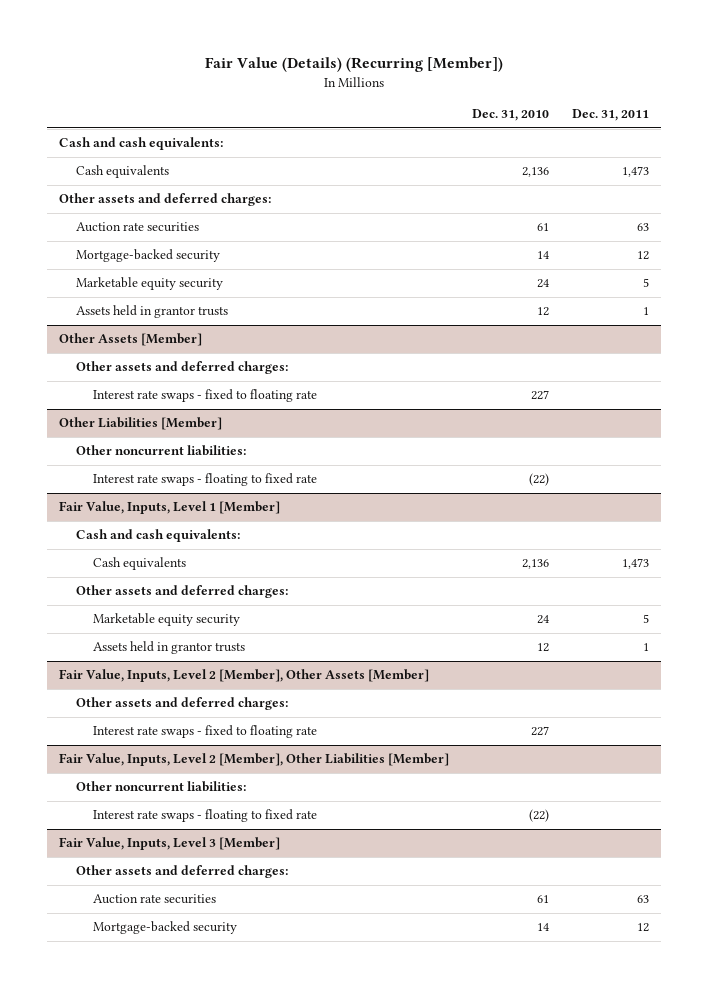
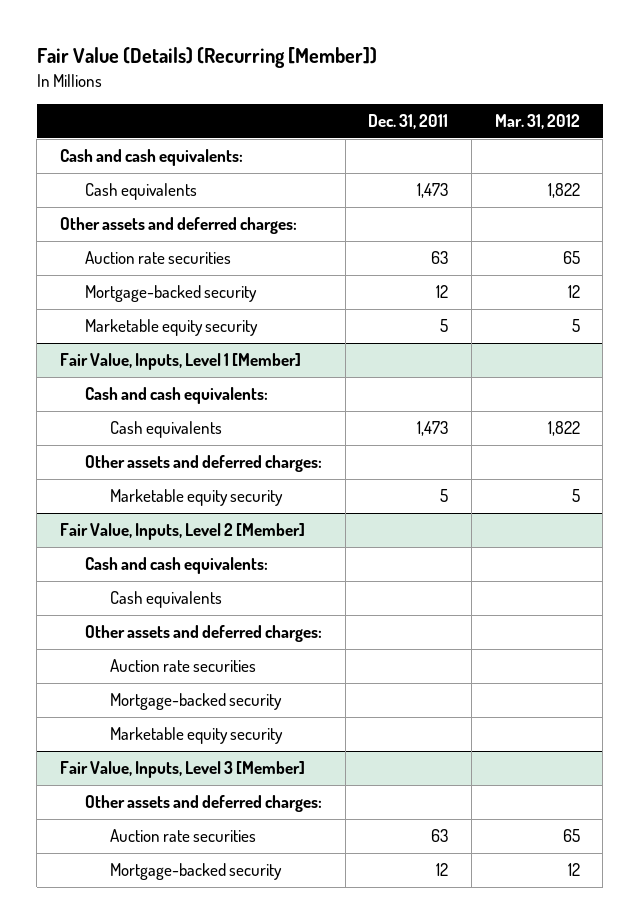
[472,109,550,122] Dec. 31, 2010 -> none
none -> [494,114,580,130] Mar. 31, 2012
[76,305,229,319] Assets held in grantor trusts -> none
[58,333,202,347] Other Assets [Member] -> none
[76,361,289,375] Other assets and deferred charges: -> none
[93,389,318,403] Interest rate swaps - fixed to floating rate -> none
[58,417,222,431] Other Liabilities [Member] -> none
[76,445,247,457] Other noncurrent liabilities: -> none
[93,473,318,487] Interest rate swaps - floating to fixed rate -> none
[93,641,246,655] Assets held in grantor trusts -> none
[58,669,429,683] Fair Value, Inputs, Level 2 [Member], Other Assets [Member] -> [59,523,305,541] Fair Value, Inputs, Level 2 [Member]
none -> [85,557,269,575] Cash and cash equivalents:
none -> [110,591,223,609] Cash equivalents
[93,725,318,739] Interest rate swaps - fixed to floating rate -> none
[58,753,449,767] Fair Value, Inputs, Level 2 [Member], Other Liabilities [Member] -> none
[76,781,247,793] Other noncurrent liabilities: -> none
[93,809,318,823] Interest rate swaps - floating to fixed rate -> none
none -> [110,659,257,673] Auction rate securities
none -> [110,693,283,711] Mortgage-backed security
none -> [110,727,284,745] Marketable equity security

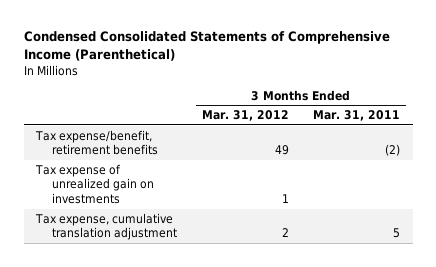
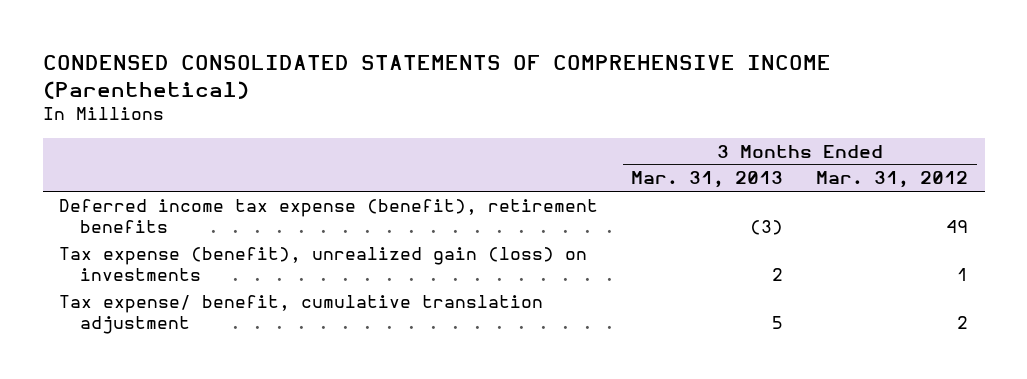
[23,31,390,62] Condensed Consolidated Statements of Comprehensive Income (Parenthetical) -> [42,54,831,99] CONDENSED CONSOLIDATED STATEMENTS OF COMPREHENSIVE INCOME (Parenthetical)
[313,110,401,122] Mar. 31, 2011 -> none
none -> [631,171,784,189] Mar. 31, 2013
[34,129,159,156] Tax expense/benefit, retirement benefits -> [59,198,599,233] Deferred income tax expense (benefit), retirement benefits
[34,163,155,205] Tax expense of unrealized gain on investments -> [59,246,588,281] Tax expense (benefit), unrealized gain (loss) on investments
[34,212,178,241] Tax expense, cumulative translation adjustment -> [59,294,544,334] Tax expense/ benefit, cumulative translation adjustment

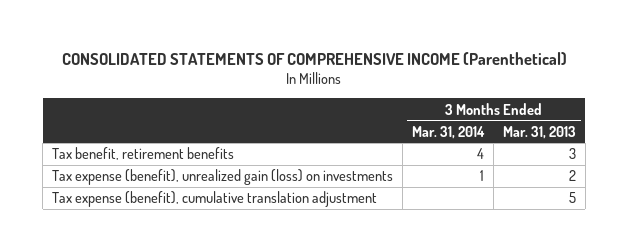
[42,54,831,99] CONDENSED CONSOLIDATED STATEMENTS OF COMPREHENSIVE INCOME (Parenthetical) -> [62,51,568,65] CONSOLIDATED STATEMENTS OF COMPREHENSIVE INCOME (Parenthetical)
[816,171,969,189] Mar. 31, 2012 -> none
none -> [412,125,486,139] Mar. 31, 2014
[59,198,599,233] Deferred income tax expense (benefit), retirement benefits -> [52,147,235,161] Tax benefit, retirement benefits
[750,219,784,235] (3) -> [568,148,576,160] 3
[59,294,544,334] Tax expense/ benefit, cumulative translation adjustment -> [52,191,378,208] Tax expense (benefit), cumulative translation adjustment

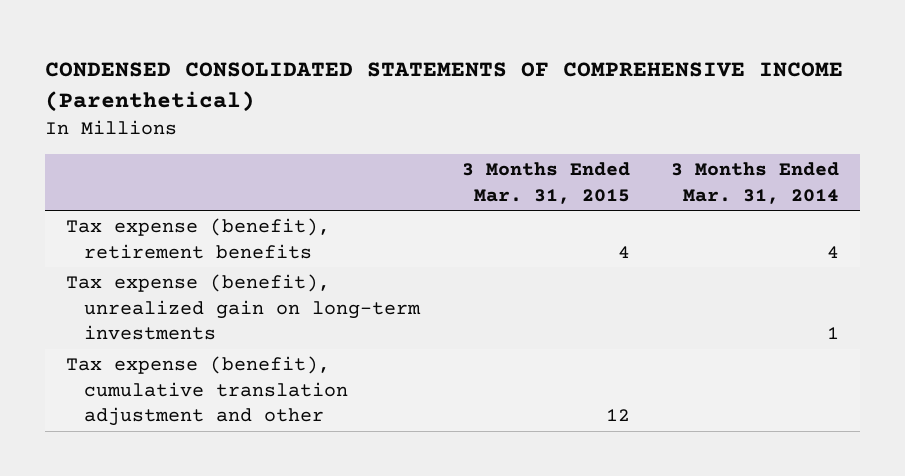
[62,51,568,65] CONSOLIDATED STATEMENTS OF COMPREHENSIVE INCOME (Parenthetical) -> [45,62,844,113] CONDENSED CONSOLIDATED STATEMENTS OF COMPREHENSIVE INCOME (Parenthetical)
[502,125,576,139] Mar. 31, 2013 -> none
none -> [461,162,630,204] 3 Months Ended Mar. 31, 2015
[52,147,235,161] Tax benefit, retirement benefits -> [65,218,330,259] Tax expense (benefit), retirement benefits
[52,169,394,186] Tax expense (benefit), unrealized gain (loss) on investments -> [65,274,422,341] Tax expense (benefit), unrealized gain on long-term investments
[52,191,378,208] Tax expense (benefit), cumulative translation adjustment -> [65,356,349,427] Tax expense (benefit), cumulative translation adjustment and other

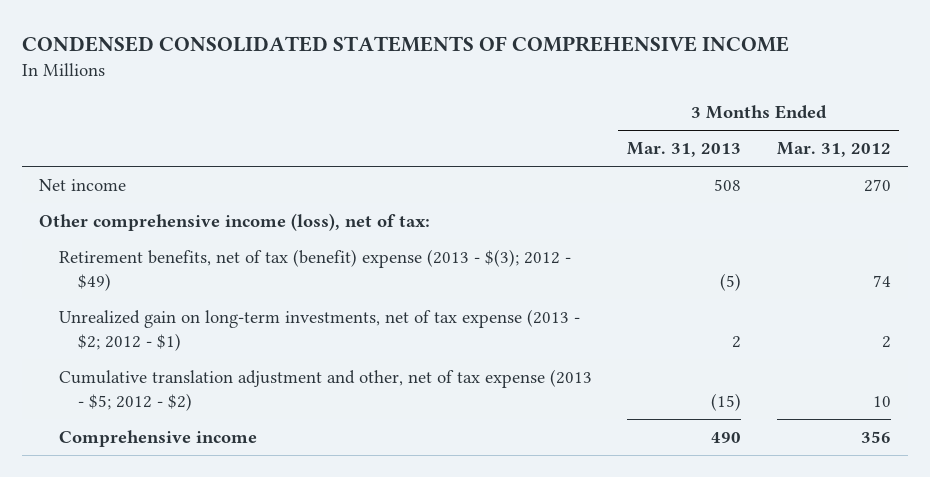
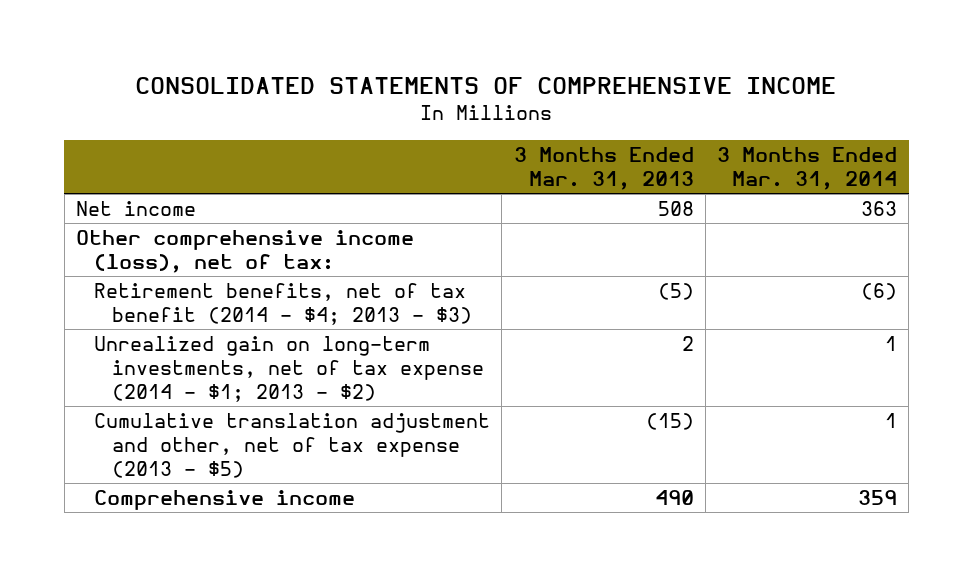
[21,35,789,52] CONDENSED CONSOLIDATED STATEMENTS OF COMPREHENSIVE INCOME -> [135,77,837,95] CONSOLIDATED STATEMENTS OF COMPREHENSIVE INCOME
[776,142,891,158] Mar. 31, 2012 -> none
none -> [716,146,897,190] 3 Months Ended Mar. 31, 2014
[58,248,571,291] Retirement benefits, net of tax (benefit) expense (2013 - $(3); 2012 - $49) -> [94,282,473,326] Retirement benefits, net of tax benefit (2014 - $4; 2013 - $3)
[58,308,580,351] Unrealized gain on long-term investments, net of tax expense (2013 - $2; 2012 - $1) -> [94,335,485,403] Unrealized gain on long-term investments, net of tax expense (2014 - $1; 2013 - $2)
[58,368,592,411] Cumulative translation adjustment and other, net of tax expense (2013 - $5; 2012 - $2) -> [94,412,491,479] Cumulative translation adjustment and other, net of tax expense (2013 - $5)

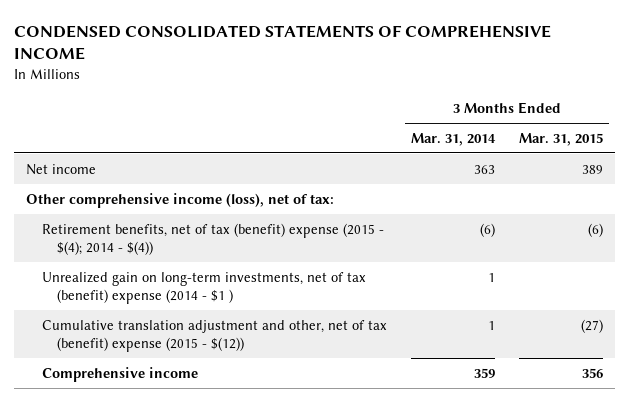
[135,77,837,95] CONSOLIDATED STATEMENTS OF COMPREHENSIVE INCOME -> [14,24,552,61] CONDENSED CONSOLIDATED STATEMENTS OF COMPREHENSIVE INCOME
[513,146,694,190] 3 Months Ended Mar. 31, 2013 -> none
none -> [519,132,604,146] Mar. 31, 2015
[94,282,473,326] Retirement benefits, net of tax benefit (2014 - $4; 2013 - $3) -> [41,222,384,255] Retirement benefits, net of tax (benefit) expense (2015 - $(4); 2014 - $(4))
[94,335,485,403] Unrealized gain on long-term investments, net of tax expense (2014 - $1; 2013 - $2) -> [41,271,366,304] Unrealized gain on long-term investments, net of tax (benefit) expense (2014 - $1 )
[94,412,491,479] Cumulative translation adjustment and other, net of tax expense (2013 - $5) -> [41,319,387,352] Cumulative translation adjustment and other, net of tax (benefit) expense (2015 - $(12))

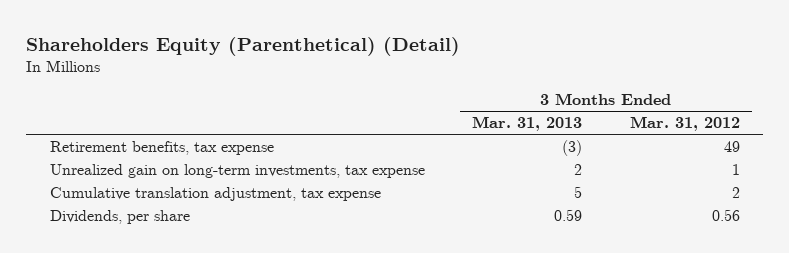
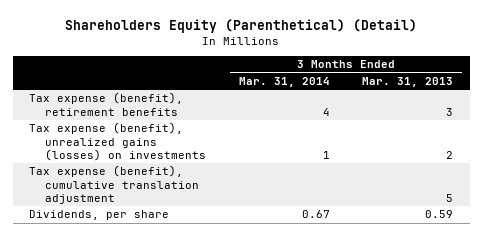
[629,116,740,132] Mar. 31, 2012 -> none
none -> [238,76,330,87] Mar. 31, 2014
[49,141,274,156] Retirement benefits, tax expense -> [29,92,184,116] Tax expense (benefit), retirement benefits
[562,140,583,157] (3) -> [446,107,454,116] 3
[49,164,425,179] Unrealized gain on long-term investments, tax expense -> [29,122,206,161] Tax expense (benefit), unrealized gains (losses) on investments
[49,187,381,202] Cumulative translation adjustment, tax expense -> [29,165,199,204] Tax expense (benefit), cumulative translation adjustment

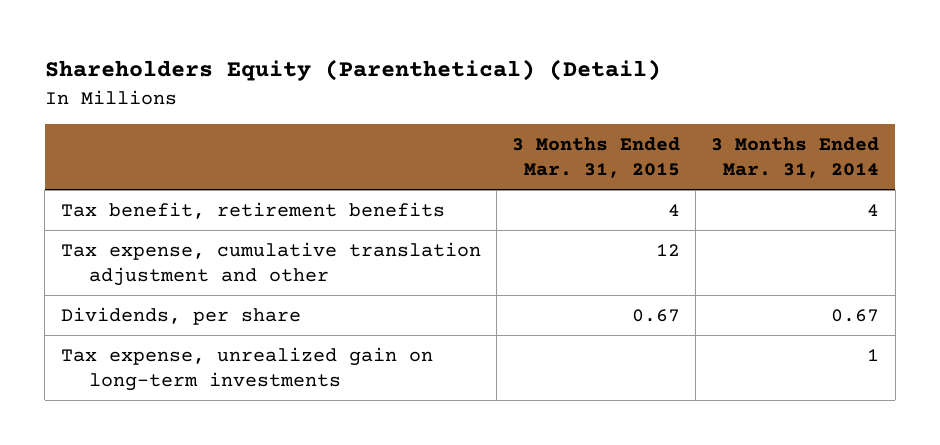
[362,76,454,87] Mar. 31, 2013 -> none
none -> [512,136,681,178] 3 Months Ended Mar. 31, 2015
[29,122,206,161] Tax expense (benefit), unrealized gains (losses) on investments -> none
[29,92,184,116] Tax expense (benefit), retirement benefits -> [60,201,445,219] Tax benefit, retirement benefits
[29,165,199,204] Tax expense (benefit), cumulative translation adjustment -> [60,241,481,287] Tax expense, cumulative translation adjustment and other
none -> [60,346,433,392] Tax expense, unrealized gain on long-term investments

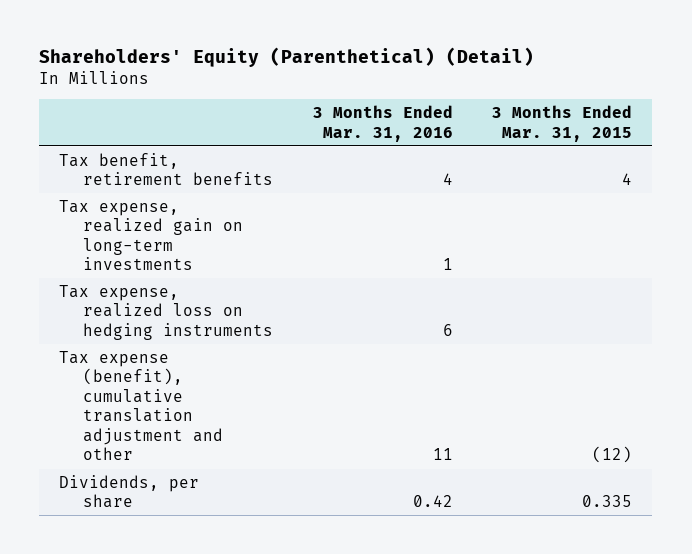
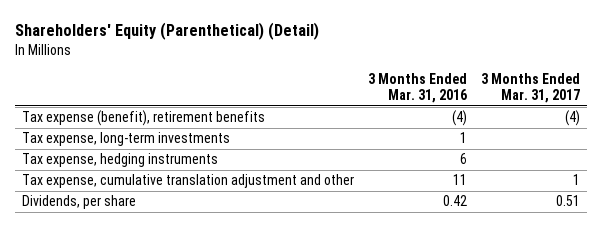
[492,105,633,142] 3 Months Ended Mar. 31, 2015 -> none
none -> [480,73,580,104] 3 Months Ended Mar. 31, 2017
[59,152,273,186] Tax benefit, retirement benefits -> [22,110,266,127] Tax expense (benefit), retirement benefits
[442,173,453,186] 4 -> [451,110,467,127] (4)
[59,199,243,271] Tax expense, realized gain on long-term investments -> [22,132,231,147] Tax expense, long-term investments
[59,284,273,340] Tax expense, realized loss on hedging instruments -> [22,153,219,168] Tax expense, hedging instruments
[59,350,223,461] Tax expense (benefit), cumulative translation adjustment and other -> [22,174,355,189] Tax expense, cumulative translation adjustment and other

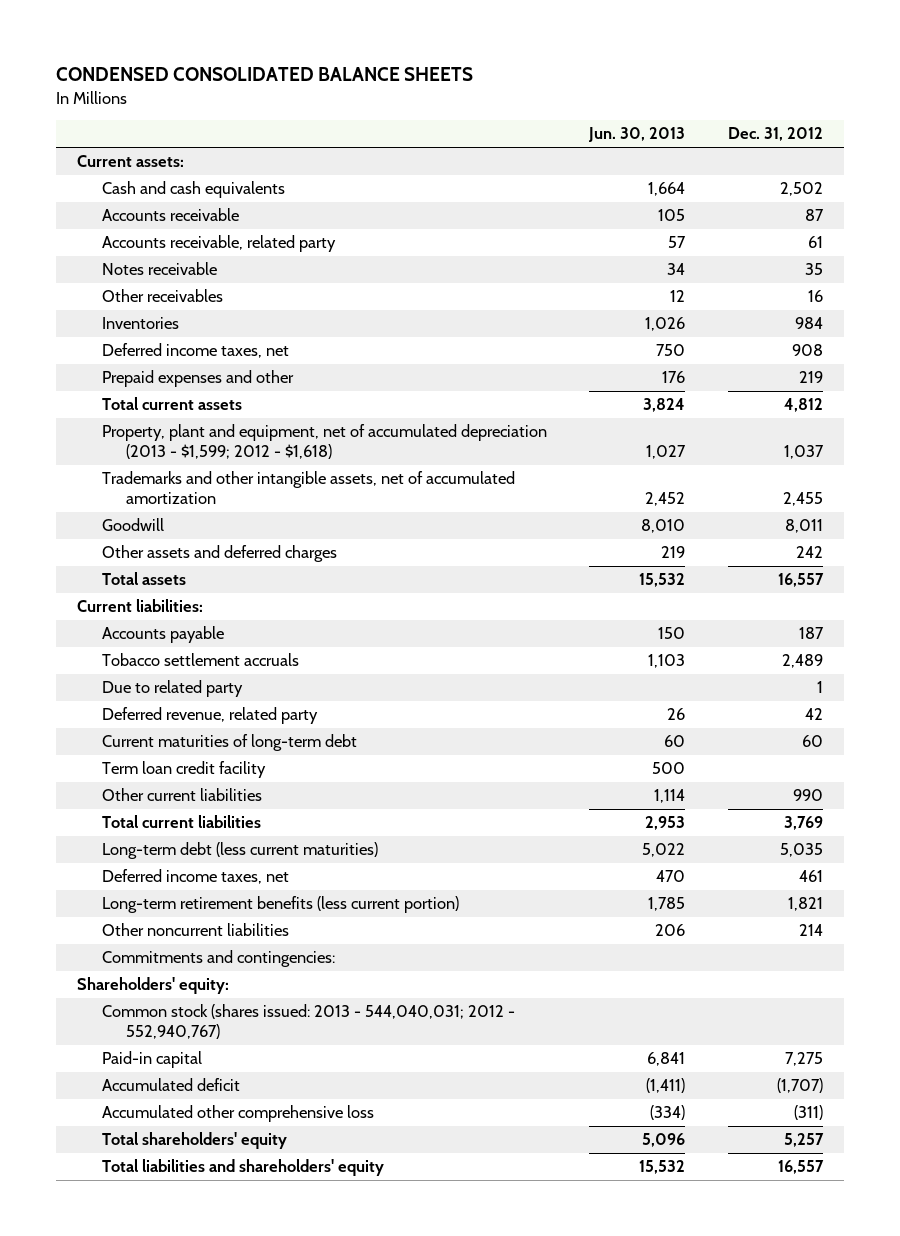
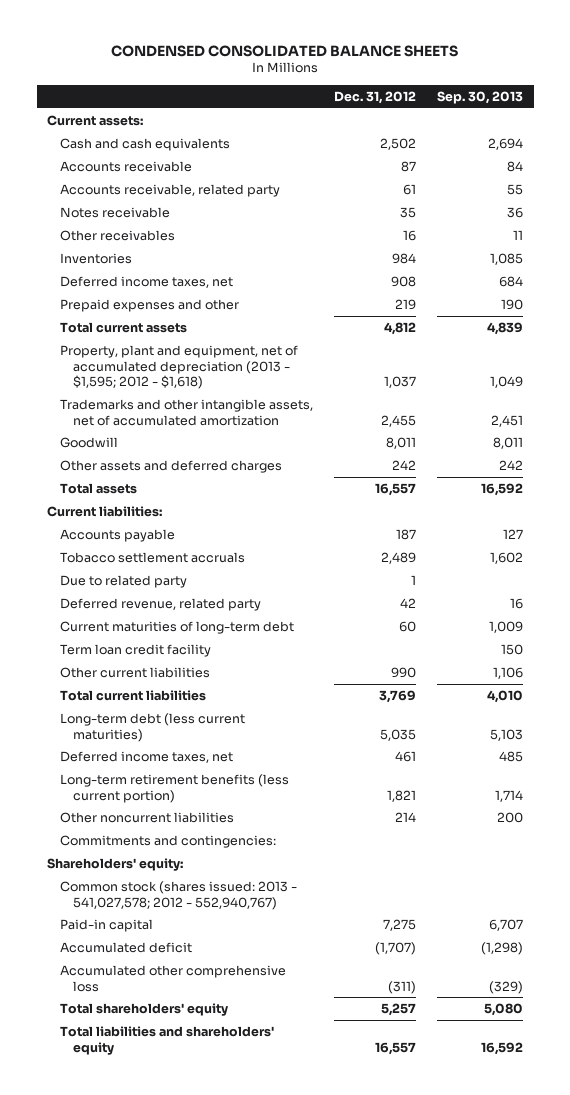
[588,127,686,143] Jun. 30, 2013 -> none
none -> [437,90,524,104] Sep. 30, 2013
[101,424,547,460] Property, plant and equipment, net of accumulated depreciation (2013 - $1,599; 2012 - $1,618) -> [60,344,299,390] Property, plant and equipment, net of accumulated depreciation (2013 - $1,595; 2012 - $1,618)
[101,1004,515,1040] Common stock (shares issued: 2013 - 544,040,031; 2012 - 552,940,767) -> [60,880,298,910] Common stock (shares issued: 2013 - 541,027,578; 2012 - 552,940,767)

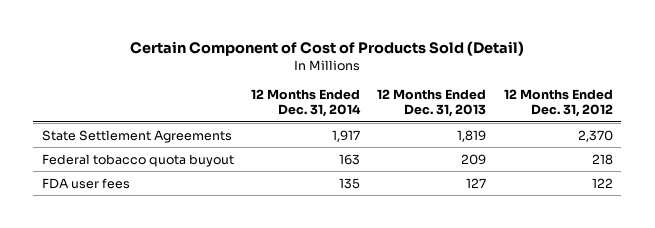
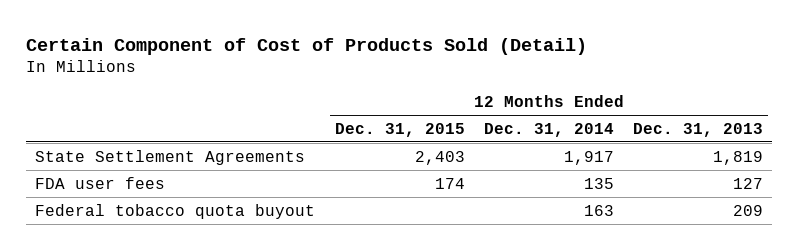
[503,89,613,118] 12 Months Ended Dec. 31, 2012 -> none
none -> [334,122,465,137] Dec. 31, 2015
[41,153,234,167] Federal tobacco quota buyout -> [35,203,316,219] Federal tobacco quota buyout

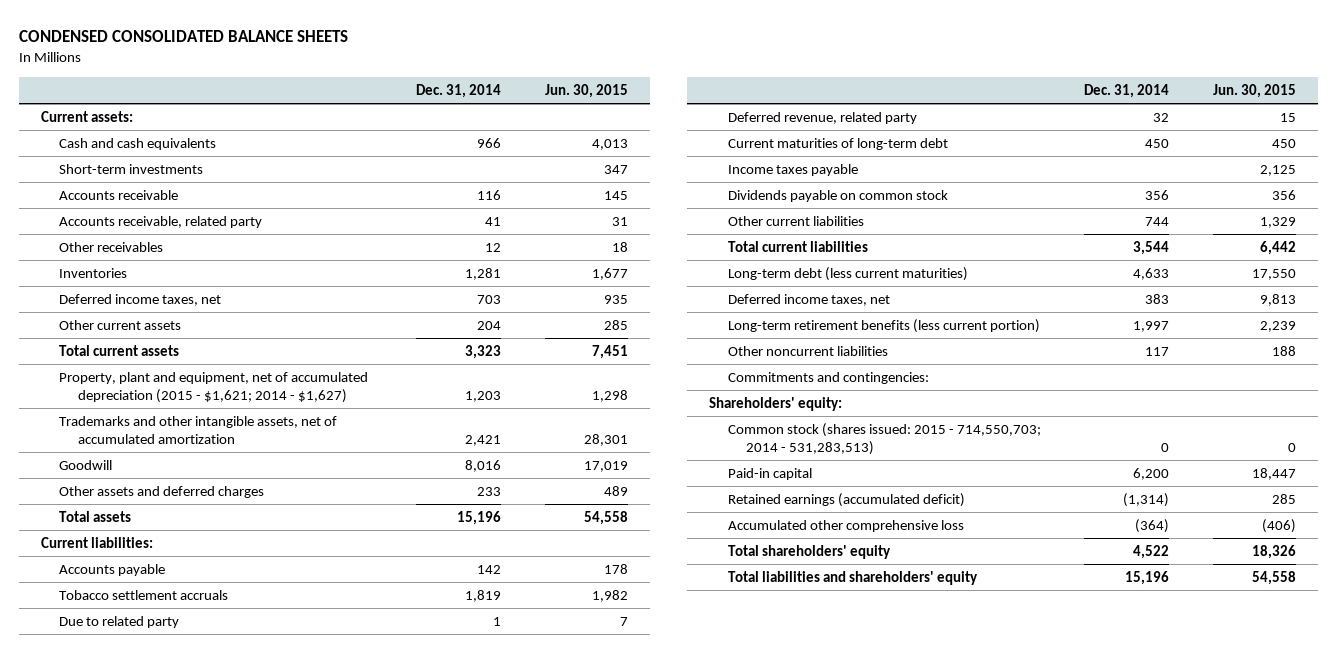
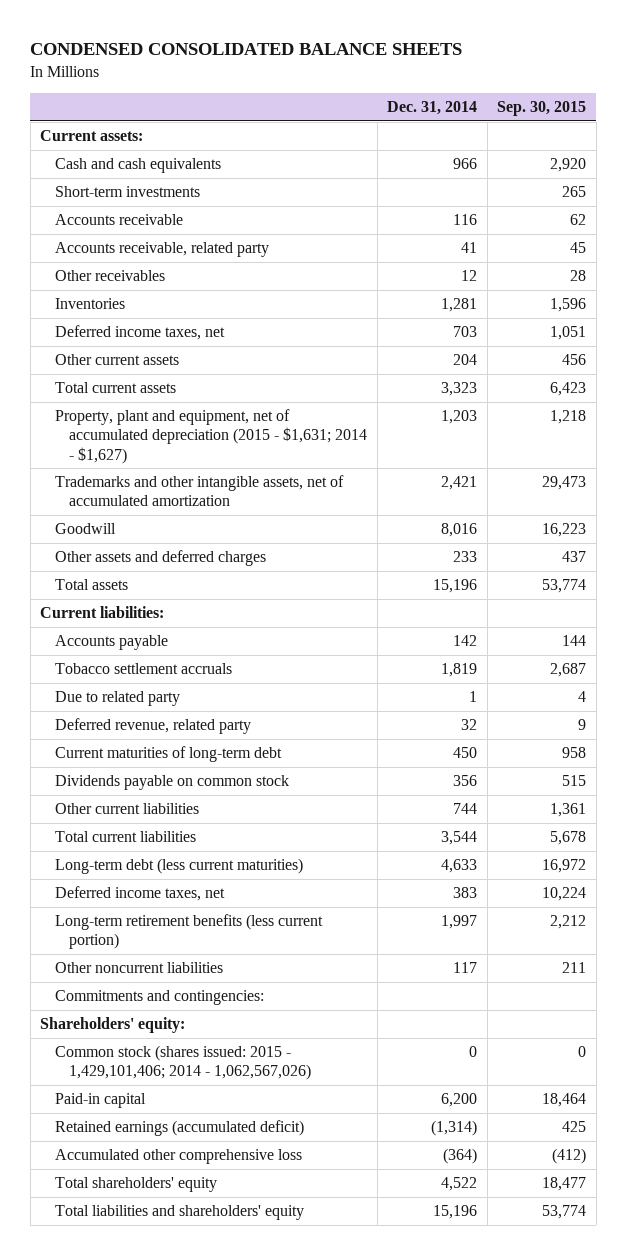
[545,83,629,98] Jun. 30, 2015 -> none
none -> [497,101,587,117] Sep. 30, 2015
[59,371,369,403] Property, plant and equipment, net of accumulated depreciation (2015 - $1,621; 2014 - $1,627) -> [54,409,368,464] Property, plant and equipment, net of accumulated depreciation (2015 - $1,631; 2014 - $1,627)
[727,163,858,176] Income taxes payable -> none
[727,422,1041,455] Common stock (shares issued: 2015 - 714,550,703; 2014 - 531,283,513) -> [54,1045,312,1081] Common stock (shares issued: 2015 - 1,429,101,406; 2014 - 1,062,567,026)

